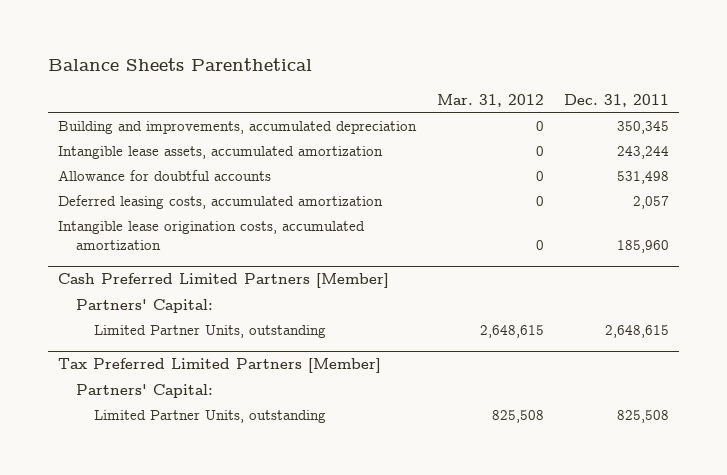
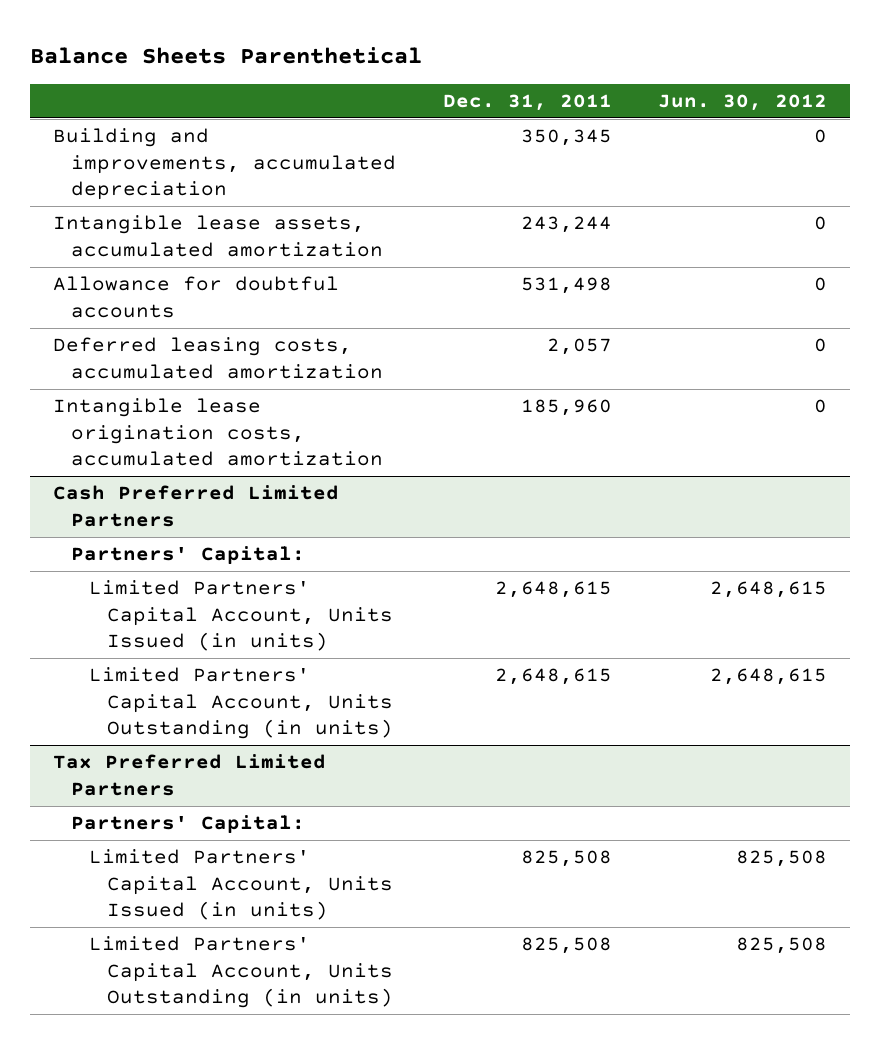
[436,93,544,107] Mar. 31, 2012 -> none
none -> [658,94,828,112] Jun. 30, 2012
[58,273,390,289] Cash Preferred Limited Partners [Member] -> [53,485,340,527] Cash Preferred Limited Partners
none -> [89,580,393,652] Limited Partners' Capital Account, Units Issued (in units)
[93,324,326,338] Limited Partner Units, outstanding -> [89,667,393,740] Limited Partners' Capital Account, Units Outstanding (in units)
[58,358,382,374] Tax Preferred Limited Partners [Member] -> [53,754,327,796] Tax Preferred Limited Partners
none -> [89,849,393,921] Limited Partners' Capital Account, Units Issued (in units)
[93,409,326,423] Limited Partner Units, outstanding -> [89,936,393,1009] Limited Partners' Capital Account, Units Outstanding (in units)

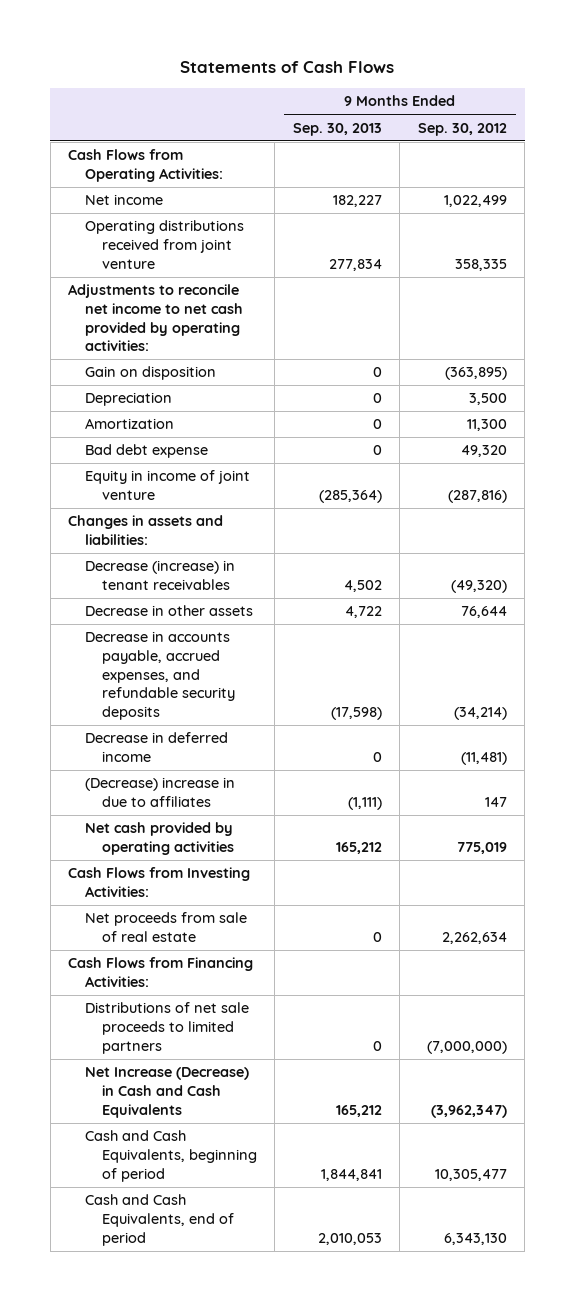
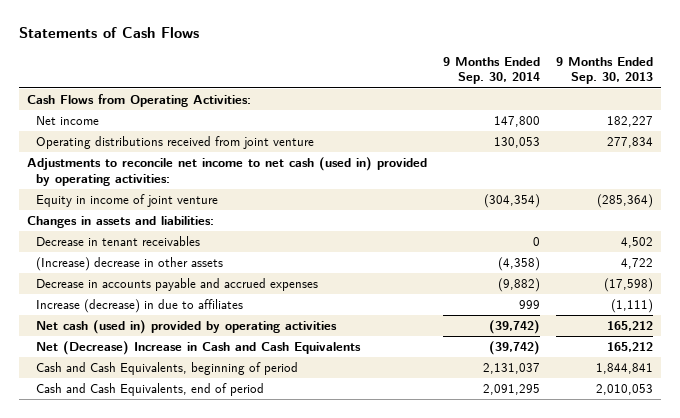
[417,122,507,136] Sep. 30, 2012 -> none
none -> [442,56,540,85] 9 Months Ended Sep. 30, 2014
[85,366,217,381] Gain on disposition -> none
[85,392,173,407] Depreciation -> none
[85,418,175,430] Amortization -> none
[85,444,209,459] Bad debt expense -> none
[68,284,244,352] Adjustments to reconcile net income to net cash provided by operating activities: -> [26,156,427,186] Adjustments to reconcile net income to net cash (used in) provided by operating activities:
[85,732,229,763] Decrease in deferred income -> none
[68,867,251,898] Cash Flows from Investing Activities: -> none
[85,912,248,943] Net proceeds from sale of real estate -> none
[68,957,254,988] Cash Flows from Financing Activities: -> none
[85,1002,250,1054] Distributions of net sale proceeds to limited partners -> none
[85,560,236,591] Decrease (increase) in tenant receivables -> [36,235,201,246] Decrease in tenant receivables
[85,605,254,617] Decrease in other assets -> [36,256,224,271] (Increase) decrease in other assets
[85,631,235,721] Decrease in accounts payable, accrued expenses, and refundable security deposits -> [36,277,319,291] Decrease in accounts payable and accrued expenses
[85,777,236,808] (Decrease) increase in due to affiliates -> [36,298,244,313] Increase (decrease) in due to affiliates
[85,822,234,856] Net cash provided by operating activities -> [36,319,338,334] Net cash (used in) provided by operating activities
[85,1067,250,1118] Net Increase (Decrease) in Cash and Cash Equivalents -> [36,340,362,355] Net (Decrease) Increase in Cash and Cash Equivalents

